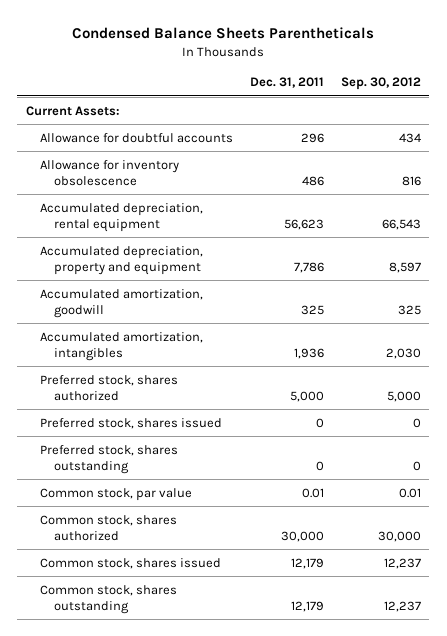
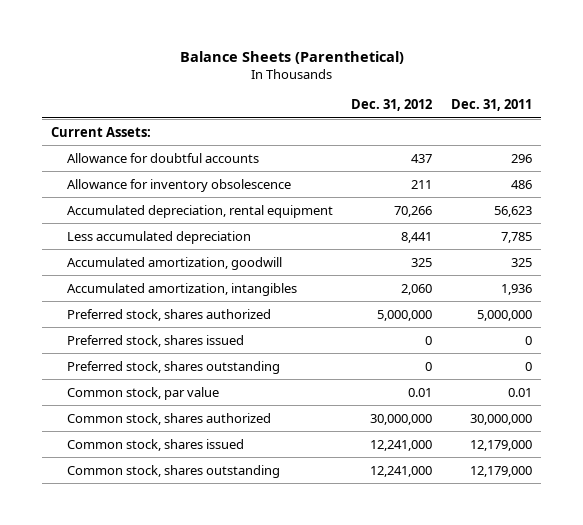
[72,26,375,39] Condensed Balance Sheets Parentheticals -> [179,50,404,64] Balance Sheets (Parenthetical)
[340,77,421,91] Sep. 30, 2012 -> none
none -> [351,99,433,112] Dec. 31, 2012
[39,245,203,276] Accumulated depreciation, property and equipment -> [66,230,251,244] Less accumulated depreciation
[293,262,324,274] 7,786 -> [500,231,532,243] 7,785
[289,391,324,403] 5,000 -> [476,309,532,321] 5,000,000
[280,531,324,543] 30,000 -> [469,413,532,425] 30,000,000
[290,557,324,569] 12,179 -> [469,439,532,451] 12,179,000
[290,601,324,613] 12,179 -> [469,465,532,477] 12,179,000

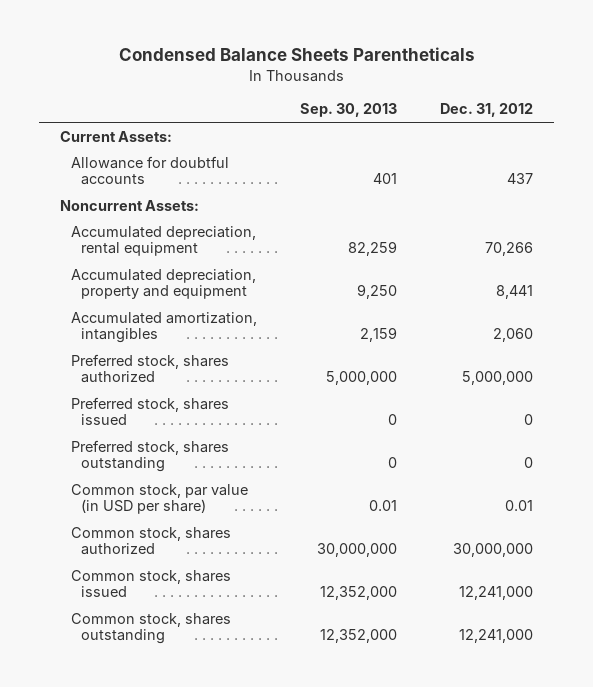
[179,50,404,64] Balance Sheets (Parenthetical) -> [118,47,475,62] Condensed Balance Sheets Parentheticals
[450,99,532,112] Dec. 31, 2011 -> none
none -> [299,103,397,118] Sep. 30, 2013
[66,178,291,192] Allowance for inventory obsolescence -> none
none -> [60,199,200,211] Noncurrent Assets:
[66,256,282,270] Accumulated amortization, goodwill -> none
[66,230,251,244] Less accumulated depreciation -> [70,268,256,300] Accumulated depreciation, property and equipment
[66,386,219,400] Common stock, par value -> [70,483,248,515] Common stock, par value (in USD per share)

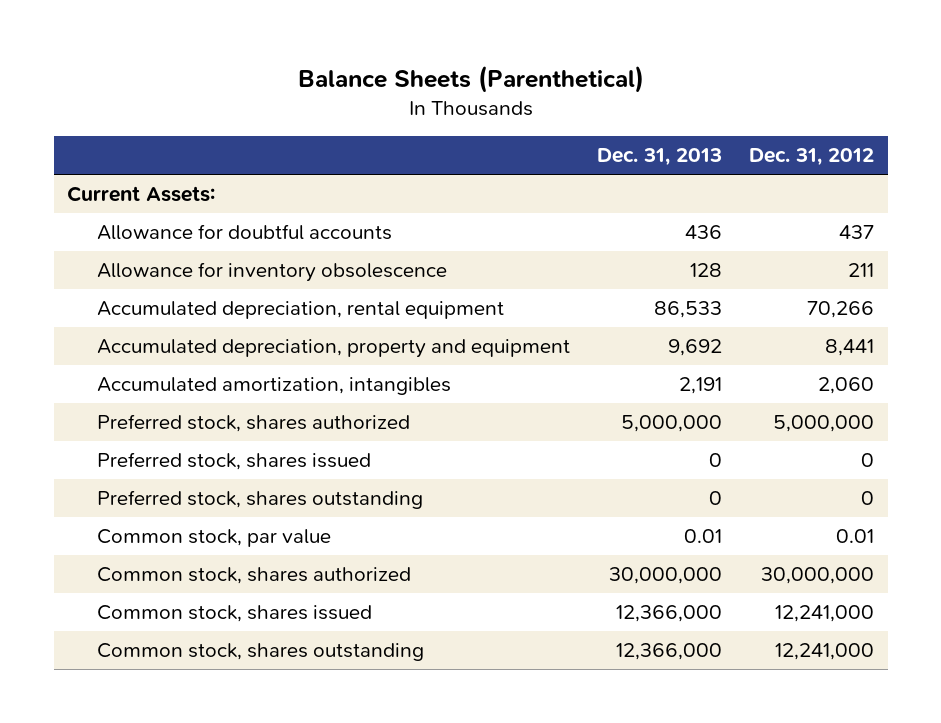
[118,47,475,62] Condensed Balance Sheets Parentheticals -> [297,64,644,93] Balance Sheets (Parenthetical)
[299,103,397,118] Sep. 30, 2013 -> none
none -> [597,148,723,167] Dec. 31, 2013
[60,199,200,211] Noncurrent Assets: -> none
none -> [97,262,448,283] Allowance for inventory obsolescence
[70,483,248,515] Common stock, par value (in USD per share) -> [97,529,332,548] Common stock, par value

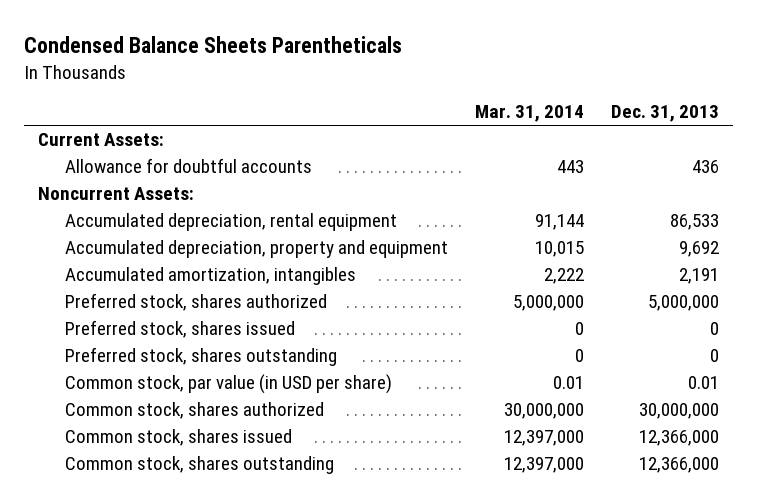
[297,64,644,93] Balance Sheets (Parenthetical) -> [24,36,403,54] Condensed Balance Sheets Parentheticals
[749,148,875,167] Dec. 31, 2012 -> none
none -> [475,105,585,123] Mar. 31, 2014
[97,262,448,283] Allowance for inventory obsolescence -> none
none -> [37,187,194,201] Noncurrent Assets:
[97,529,332,548] Common stock, par value -> [65,374,393,395] Common stock, par value (in USD per share)

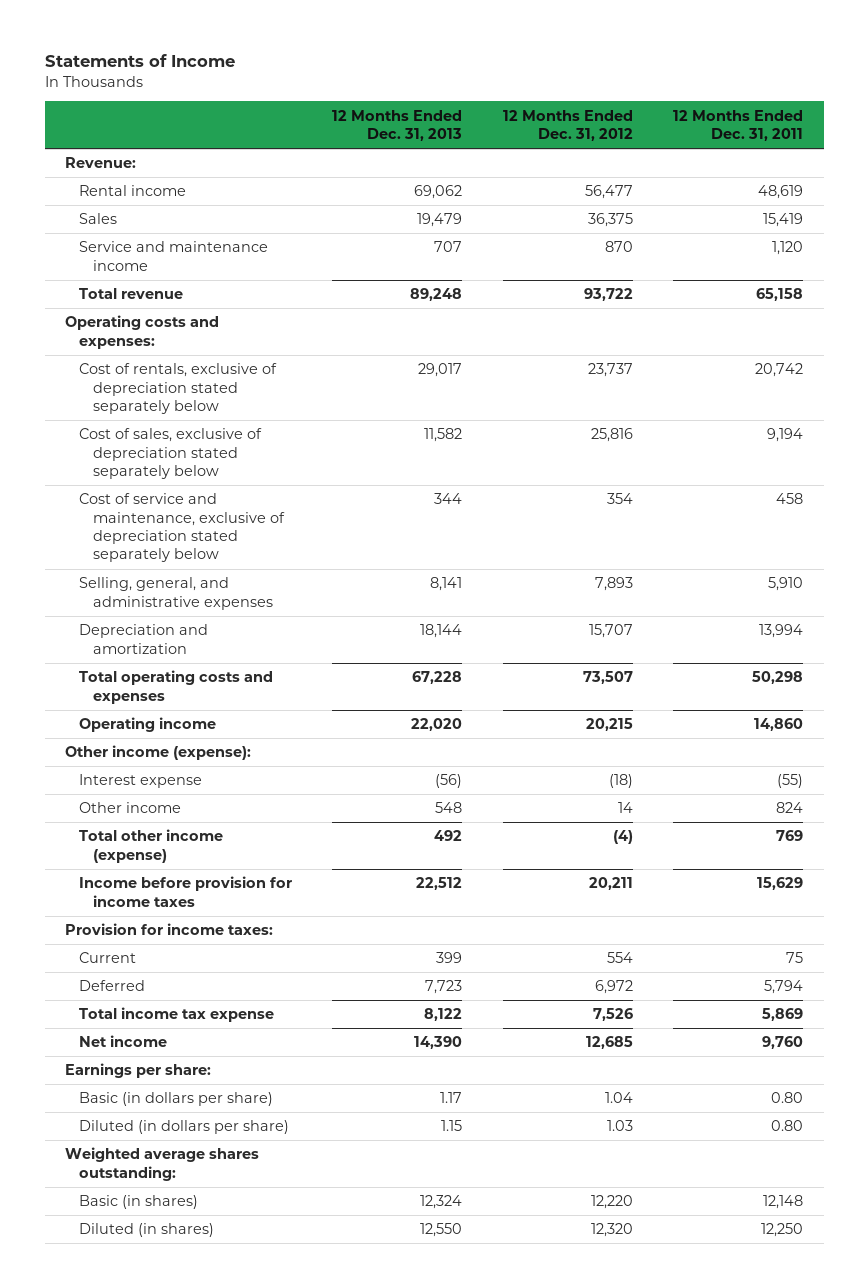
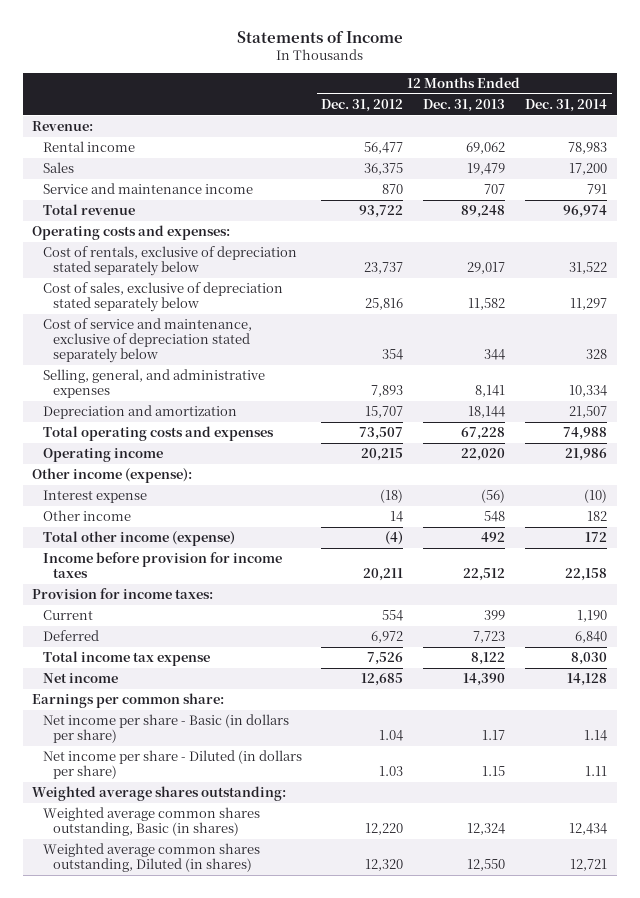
[673,109,804,141] 12 Months Ended Dec. 31, 2011 -> none
none -> [525,99,608,113] Dec. 31, 2014
[64,1063,211,1079] Earnings per share: -> [32,693,225,709] Earnings per common share:
[78,1092,273,1107] Basic (in dollars per share) -> [42,714,289,744] Net income per share - Basic (in dollars per share)
[78,1120,289,1135] Diluted (in dollars per share) -> [42,750,302,780] Net income per share - Diluted (in dollars per share)
[78,1195,198,1210] Basic (in shares) -> [42,807,260,837] Weighted average common shares outstanding, Basic (in shares)
[78,1223,214,1238] Diluted (in shares) -> [42,843,260,873] Weighted average common shares outstanding, Diluted (in shares)

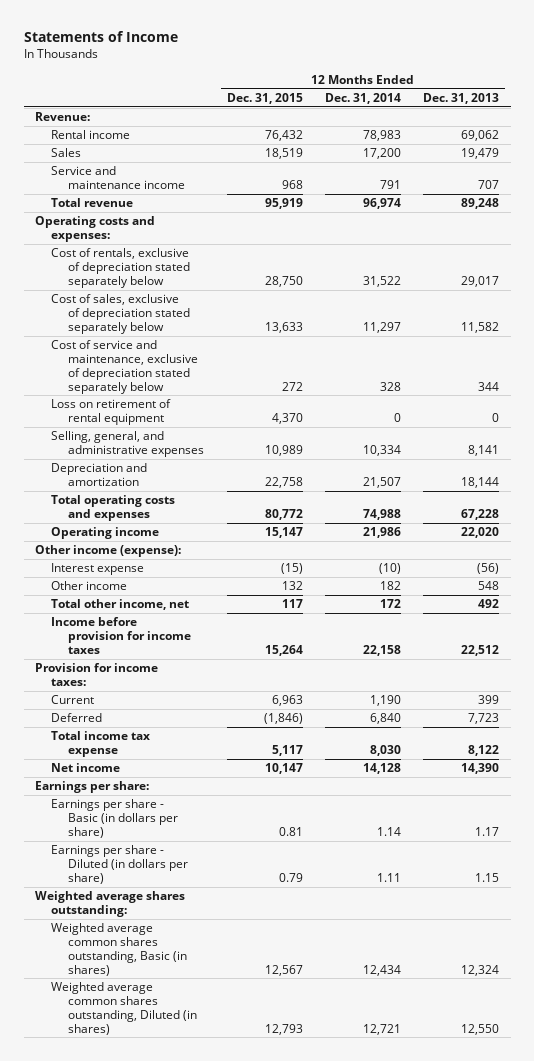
[321,99,404,113] Dec. 31, 2012 -> none
none -> [226,92,303,104] Dec. 31, 2015
none -> [51,399,172,426] Loss on retirement of rental equipment
[42,531,235,547] Total other income (expense) -> [51,599,190,611] Total other income, net
[32,693,225,709] Earnings per common share: -> [34,781,149,794] Earnings per share:
[42,714,289,744] Net income per share - Basic (in dollars per share) -> [51,799,179,838] Earnings per share - Basic (in dollars per share)
[42,750,302,780] Net income per share - Diluted (in dollars per share) -> [51,845,189,884] Earnings per share - Diluted (in dollars per share)

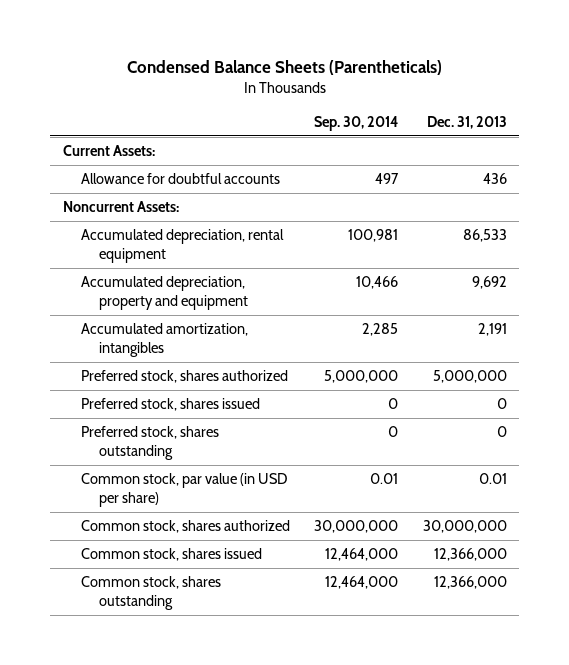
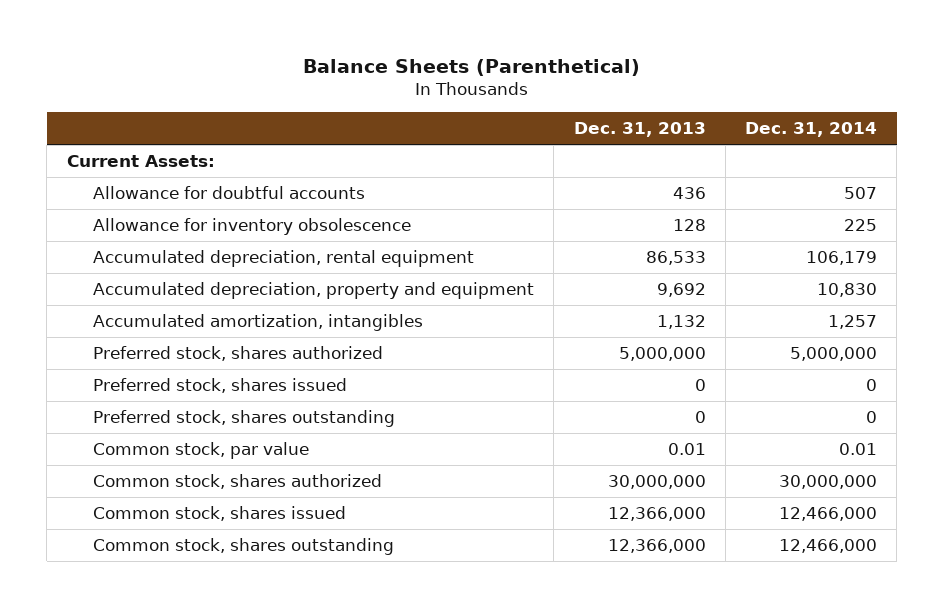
[126,60,442,76] Condensed Balance Sheets (Parentheticals) -> [302,58,640,76] Balance Sheets (Parenthetical)
[314,115,399,131] Sep. 30, 2014 -> none
none -> [744,122,877,138] Dec. 31, 2014
[62,201,179,213] Noncurrent Assets: -> none
none -> [93,218,412,236] Allowance for inventory obsolescence
[477,323,507,337] 2,191 -> [656,315,706,330] 1,132
[80,473,288,508] Common stock, par value (in USD per share) -> [93,442,310,460] Common stock, par value

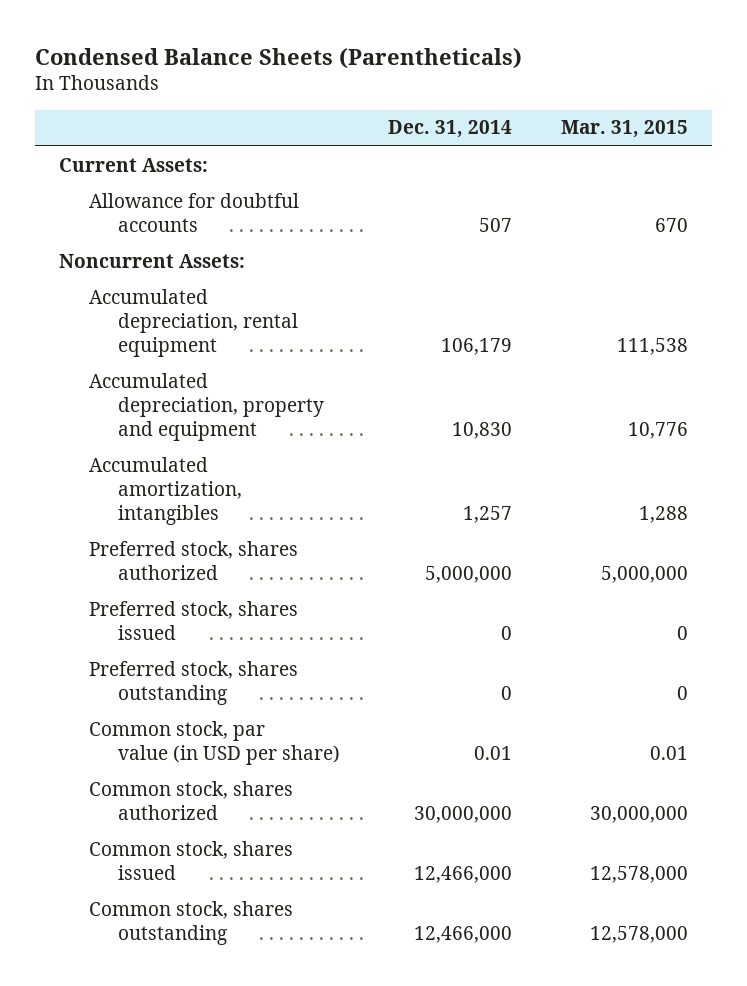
[302,58,640,76] Balance Sheets (Parenthetical) -> [34,47,522,69] Condensed Balance Sheets (Parentheticals)
[573,122,706,138] Dec. 31, 2013 -> none
none -> [560,120,688,139] Mar. 31, 2015
[93,218,412,236] Allowance for inventory obsolescence -> none
none -> [59,253,246,268] Noncurrent Assets:
[93,442,310,460] Common stock, par value -> [88,720,341,765] Common stock, par value (in USD per share)

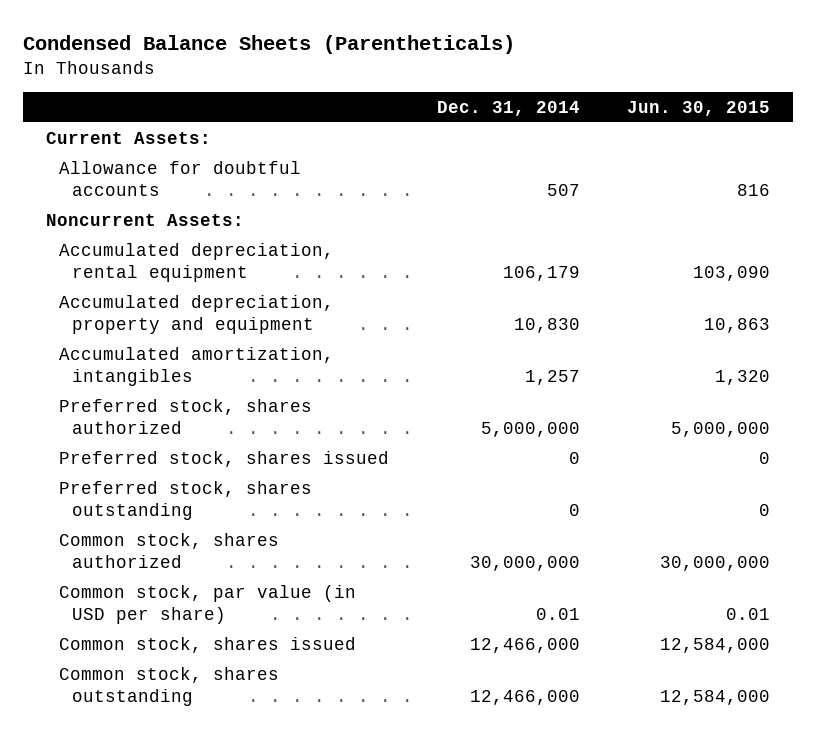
[560,120,688,139] Mar. 31, 2015 -> none
none -> [626,100,770,116] Jun. 30, 2015
[88,720,341,765] Common stock, par value (in USD per share) -> [59,584,357,625] Common stock, par value (in USD per share)

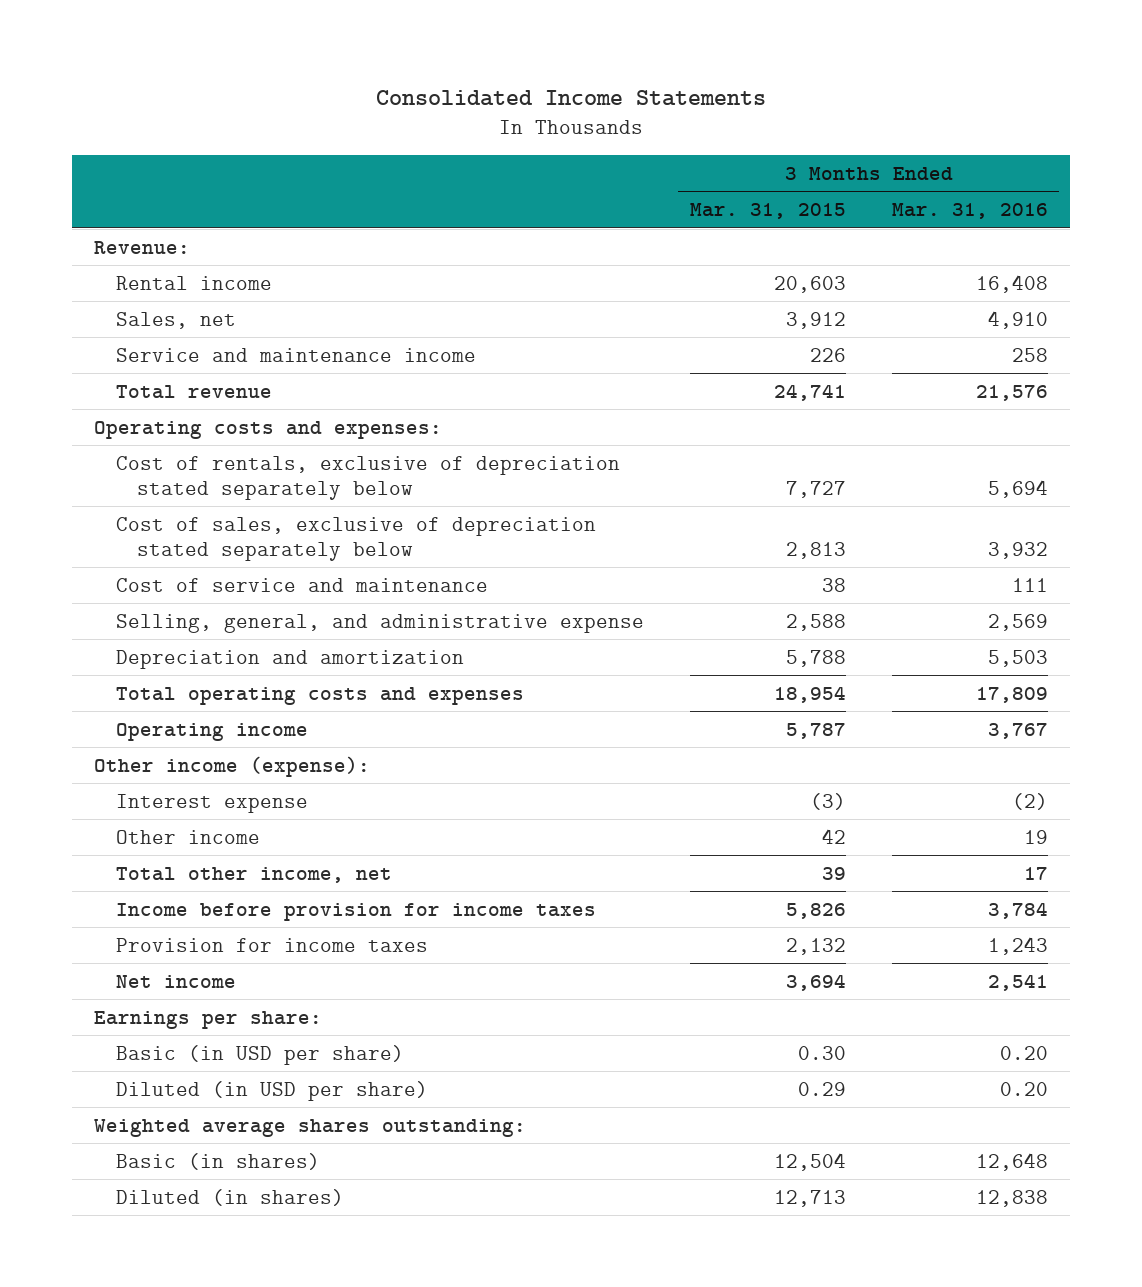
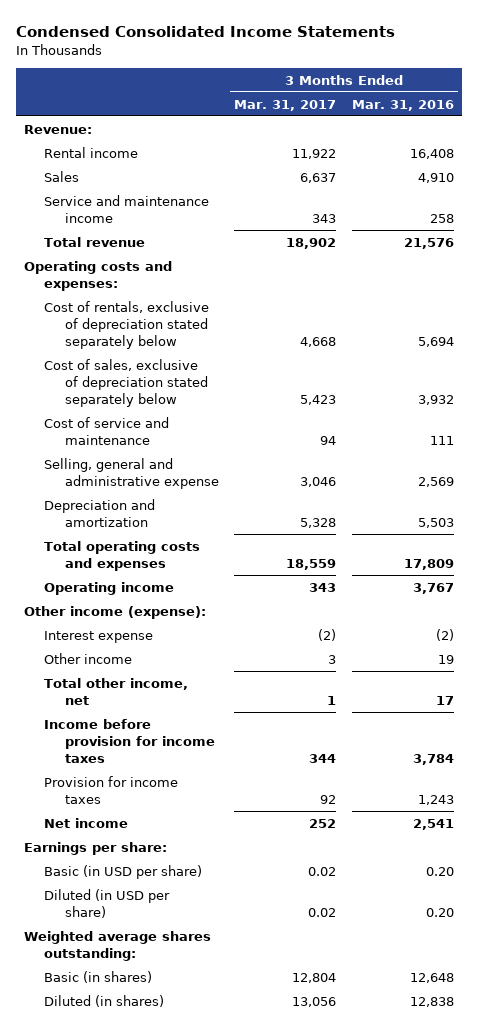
[376,89,767,106] Consolidated Income Statements -> [16,25,396,37] Condensed Consolidated Income Statements
[689,202,846,219] Mar. 31, 2015 -> none
none -> [234,99,337,111] Mar. 31, 2017
[115,311,236,329] Sales, net -> [44,170,80,182] Sales
[115,613,644,633] Selling, general, and administrative expense -> [44,457,219,489] Selling, general and administrative expense

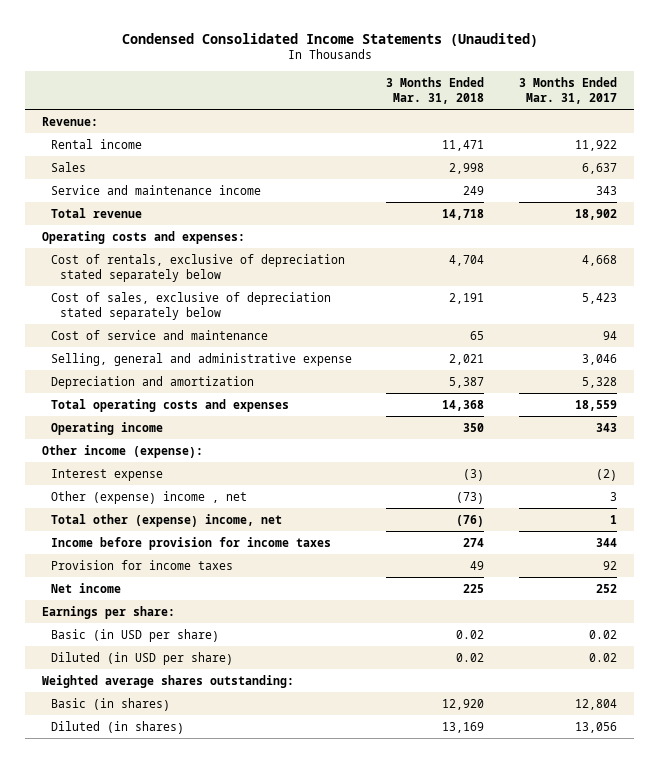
[16,25,396,37] Condensed Consolidated Income Statements -> [121,32,538,47] Condensed Consolidated Income Statements (Unaudited)
[351,99,454,111] Mar. 31, 2016 -> none
none -> [386,76,485,104] 3 Months Ended Mar. 31, 2018
[44,652,133,664] Other income -> [51,490,248,504] Other (expense) income , net
[44,677,189,705] Total other income, net -> [51,513,283,527] Total other (expense) income, net

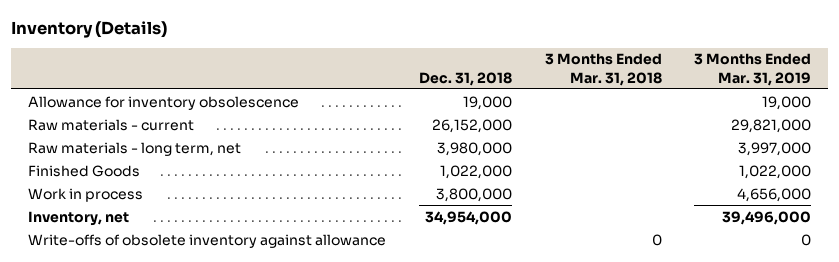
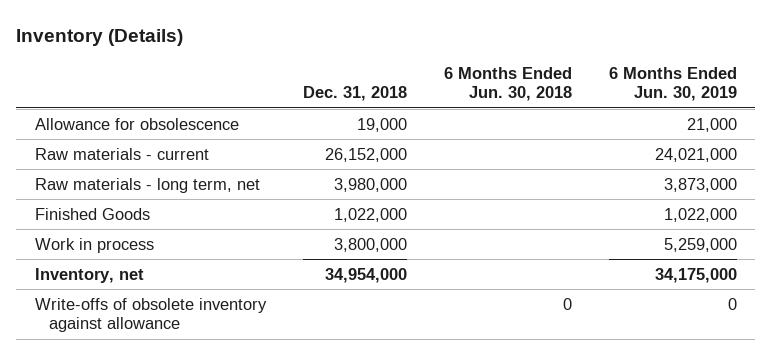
[544,53,662,86] 3 Months Ended Mar. 31, 2018 -> none
[694,53,812,86] 3 Months Ended Mar. 31, 2019 -> none
none -> [443,66,572,102] 6 Months Ended Jun. 30, 2018
none -> [608,66,737,102] 6 Months Ended Jun. 30, 2019
[27,95,299,110] Allowance for inventory obsolescence -> [34,117,239,130] Allowance for obsolescence

